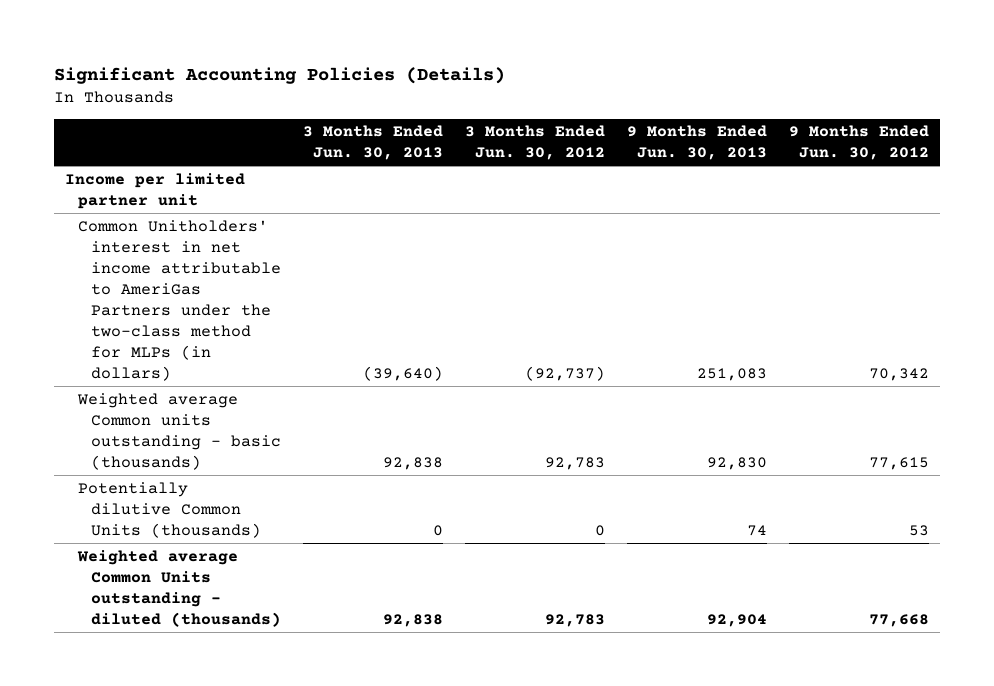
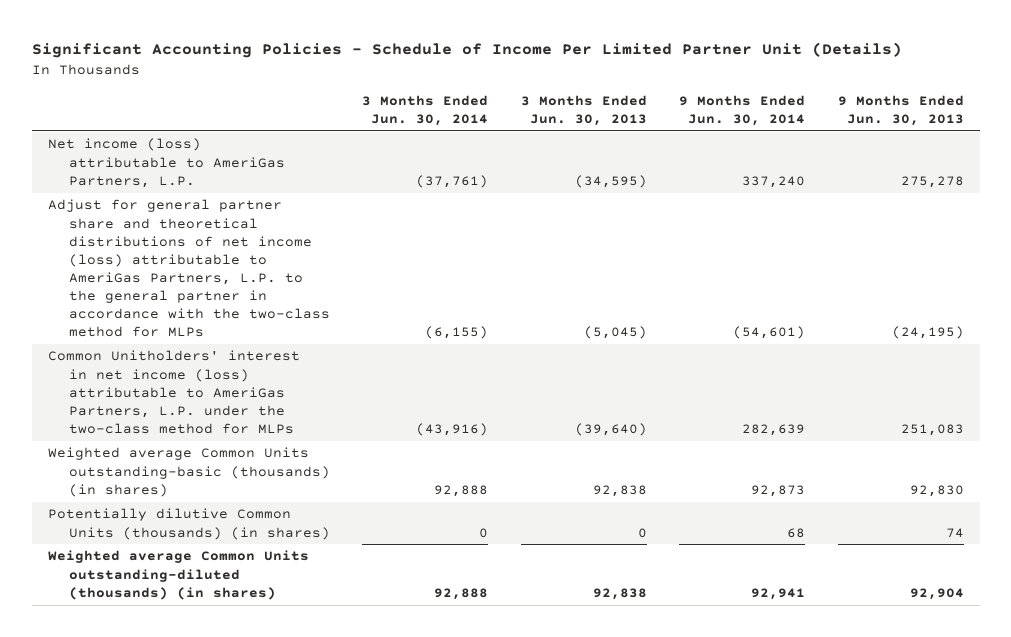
[54,66,506,84] Significant Accounting Policies (Details) -> [31,42,902,59] Significant Accounting Policies - Schedule of Income Per Limited Partner Unit (Details)
[464,125,605,161] 3 Months Ended Jun. 30, 2012 -> none
[788,125,929,161] 9 Months Ended Jun. 30, 2012 -> none
none -> [362,94,489,126] 3 Months Ended Jun. 30, 2014
none -> [679,94,806,126] 9 Months Ended Jun. 30, 2014
[65,172,246,209] Income per limited partner unit -> none
none -> [47,138,285,188] Net income (loss) attributable to AmeriGas Partners, L.P.
none -> [47,199,330,338] Adjust for general partner share and theoretical distributions of net income (loss) attributable to AmeriGas Partners, L.P. to the general partner in accordance with the two-class method for MLPs
[77,219,281,382] Common Unitholders' interest in net income attributable to AmeriGas Partners under the two-class method for MLPs (in dollars) -> [47,350,300,434] Common Unitholders' interest in net income (loss) attributable to AmeriGas Partners, L.P. under the two-class method for MLPs
[76,392,281,470] Weighted average Common units outstanding - basic (thousands) -> [47,447,330,497] Weighted average Common Units outstanding-basic (thousands) (in shares)
[77,481,261,538] Potentially dilutive Common Units (thousands) -> [47,508,330,540] Potentially dilutive Common Units (thousands) (in shares)
[76,549,281,627] Weighted average Common Units outstanding - diluted (thousands) -> [47,550,309,600] Weighted average Common Units outstanding-diluted (thousands) (in shares)

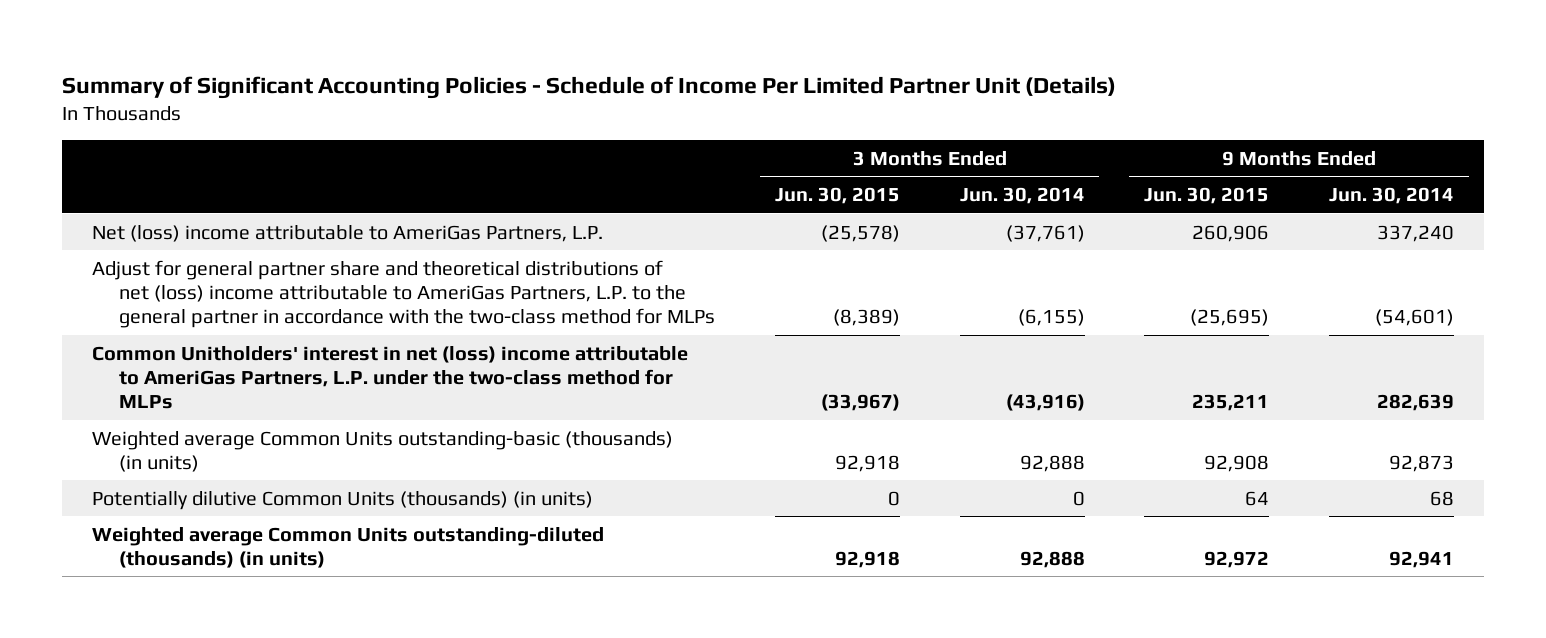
[31,42,902,59] Significant Accounting Policies - Schedule of Income Per Limited Partner Unit (Details) -> [61,76,1116,100] Summary of Significant Accounting Policies - Schedule of Income Per Limited Partner Unit (Details)
[520,94,647,126] 3 Months Ended Jun. 30, 2013 -> none
[837,94,964,126] 9 Months Ended Jun. 30, 2013 -> none
none -> [774,186,900,204] Jun. 30, 2015
none -> [1144,186,1270,204] Jun. 30, 2015
[47,138,285,188] Net income (loss) attributable to AmeriGas Partners, L.P. -> [91,224,603,242] Net (loss) income attributable to AmeriGas Partners, L.P.
[47,199,330,338] Adjust for general partner share and theoretical distributions of net income (loss) attributable to AmeriGas Partners, L.P. to the general partner in accordance with the two-class method for MLPs -> [91,259,715,328] Adjust for general partner share and theoretical distributions of net (loss) income attributable to AmeriGas Partners, L.P. to the general partner in accordance with the two-class method for MLPs
[47,350,300,434] Common Unitholders' interest in net income (loss) attributable to AmeriGas Partners, L.P. under the two-class method for MLPs -> [91,345,688,409] Common Unitholders' interest in net (loss) income attributable to AmeriGas Partners, L.P. under the two-class method for MLPs
[47,447,330,497] Weighted average Common Units outstanding-basic (thousands) (in shares) -> [91,430,673,472] Weighted average Common Units outstanding-basic (thousands) (in units)
[47,508,330,540] Potentially dilutive Common Units (thousands) (in shares) -> [91,490,593,510] Potentially dilutive Common Units (thousands) (in units)
[47,550,309,600] Weighted average Common Units outstanding-diluted (thousands) (in shares) -> [91,526,604,568] Weighted average Common Units outstanding-diluted (thousands) (in units)

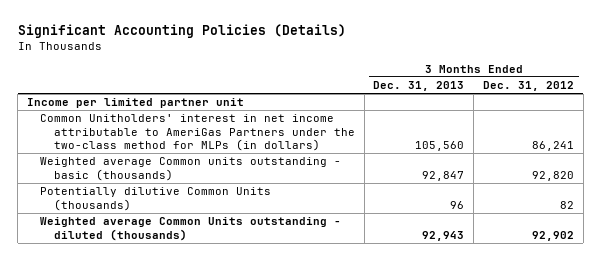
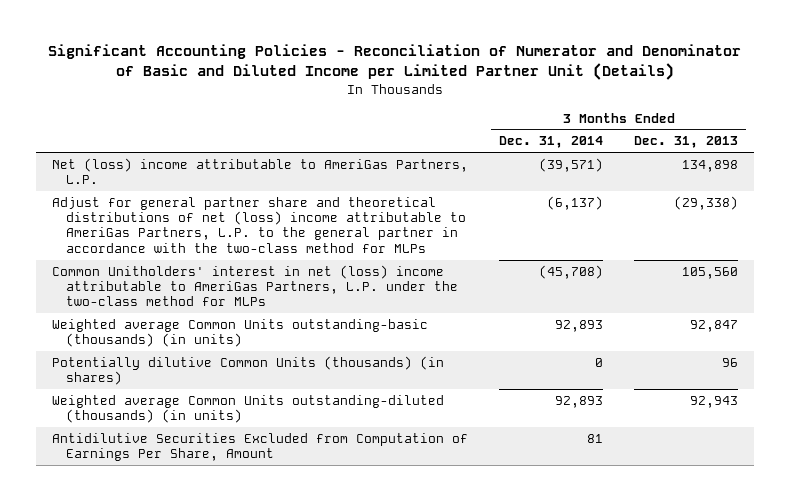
[17,23,346,38] Significant Accounting Policies (Details) -> [47,44,741,81] Significant Accounting Policies - Reconciliation of Numerator and Denominator of Basic and Diluted Income per Limited Partner Unit (Details)
[482,81,574,92] Dec. 31, 2012 -> none
none -> [498,136,603,149] Dec. 31, 2014
[27,98,245,109] Income per limited partner unit -> none
none -> [51,157,468,185] Net (loss) income attributable to AmeriGas Partners, L.P.
none -> [51,196,467,253] Adjust for general partner share and theoretical distributions of net (loss) income attributable to AmeriGas Partners, L.P. to the general partner in accordance with the two-class method for MLPs
[40,114,355,152] Common Unitholders' interest in net income attributable to AmeriGas Partners under the two-class method for MLPs (in dollars) -> [51,264,459,307] Common Unitholders' interest in net (loss) income attributable to AmeriGas Partners, L.P. under the two-class method for MLPs
[40,157,342,181] Weighted average Common units outstanding - basic (thousands) -> [51,318,428,348] Weighted average Common Units outstanding-basic (thousands) (in units)
[40,187,272,211] Potentially dilutive Common Units (thousands) -> [51,355,444,386] Potentially dilutive Common Units (thousands) (in shares)
[40,217,342,241] Weighted average Common Units outstanding - diluted (thousands) -> [51,394,444,424] Weighted average Common Units outstanding-diluted (thousands) (in units)
none -> [51,432,468,462] Antidilutive Securities Excluded from Computation of Earnings Per Share, Amount

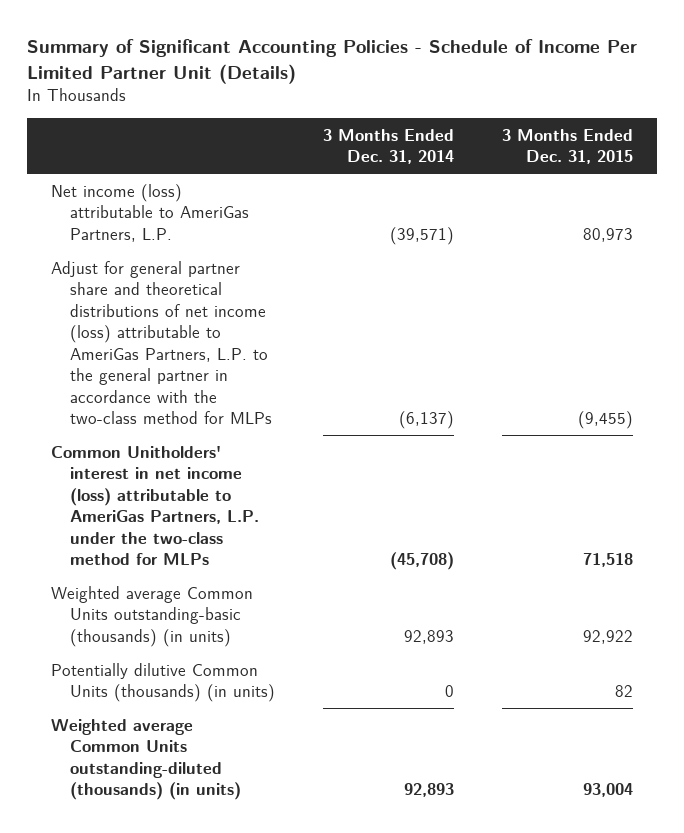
[47,44,741,81] Significant Accounting Policies - Reconciliation of Numerator and Denominator of Basic and Diluted Income per Limited Partner Unit (Details) -> [26,38,637,84] Summary of Significant Accounting Policies - Schedule of Income Per Limited Partner Unit (Details)
[634,136,739,149] Dec. 31, 2013 -> none
none -> [501,128,633,165] 3 Months Ended Dec. 31, 2015
[51,157,468,185] Net (loss) income attributable to AmeriGas Partners, L.P. -> [50,183,249,242] Net income (loss) attributable to AmeriGas Partners, L.P.
[51,196,467,253] Adjust for general partner share and theoretical distributions of net (loss) income attributable to AmeriGas Partners, L.P. to the general partner in accordance with the two-class method for MLPs -> [50,260,272,425] Adjust for general partner share and theoretical distributions of net income (loss) attributable to AmeriGas Partners, L.P. to the general partner in accordance with the two-class method for MLPs
[51,264,459,307] Common Unitholders' interest in net (loss) income attributable to AmeriGas Partners, L.P. under the two-class method for MLPs -> [50,445,259,566] Common Unitholders' interest in net income (loss) attributable to AmeriGas Partners, L.P. under the two-class method for MLPs
[51,355,444,386] Potentially dilutive Common Units (thousands) (in shares) -> [50,662,275,703] Potentially dilutive Common Units (thousands) (in units)
[51,432,468,462] Antidilutive Securities Excluded from Computation of Earnings Per Share, Amount -> none

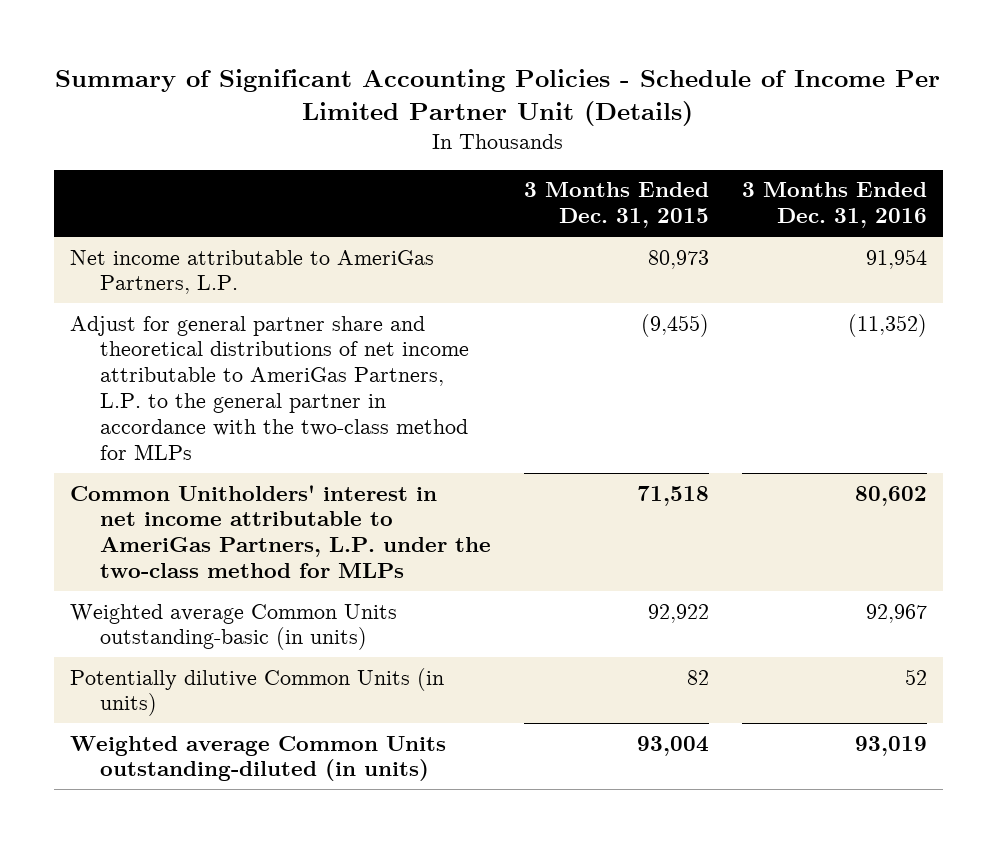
[322,128,454,165] 3 Months Ended Dec. 31, 2014 -> none
none -> [741,182,927,229] 3 Months Ended Dec. 31, 2016
[50,183,249,242] Net income (loss) attributable to AmeriGas Partners, L.P. -> [70,249,435,295] Net income attributable to AmeriGas Partners, L.P.
[50,260,272,425] Adjust for general partner share and theoretical distributions of net income (loss) attributable to AmeriGas Partners, L.P. to the general partner in accordance with the two-class method for MLPs -> [70,315,470,461] Adjust for general partner share and theoretical distributions of net income attributable to AmeriGas Partners, L.P. to the general partner in accordance with the two-class method for MLPs
[50,445,259,566] Common Unitholders' interest in net income (loss) attributable to AmeriGas Partners, L.P. under the two-class method for MLPs -> [70,484,492,579] Common Unitholders' interest in net income attributable to AmeriGas Partners, L.P. under the two-class method for MLPs
[50,585,253,647] Weighted average Common Units outstanding-basic (thousands) (in units) -> [70,603,398,651] Weighted average Common Units outstanding-basic (in units)
[50,662,275,703] Potentially dilutive Common Units (thousands) (in units) -> [70,667,445,717] Potentially dilutive Common Units (in units)
[50,718,241,801] Weighted average Common Units outstanding-diluted (thousands) (in units) -> [70,735,447,782] Weighted average Common Units outstanding-diluted (in units)

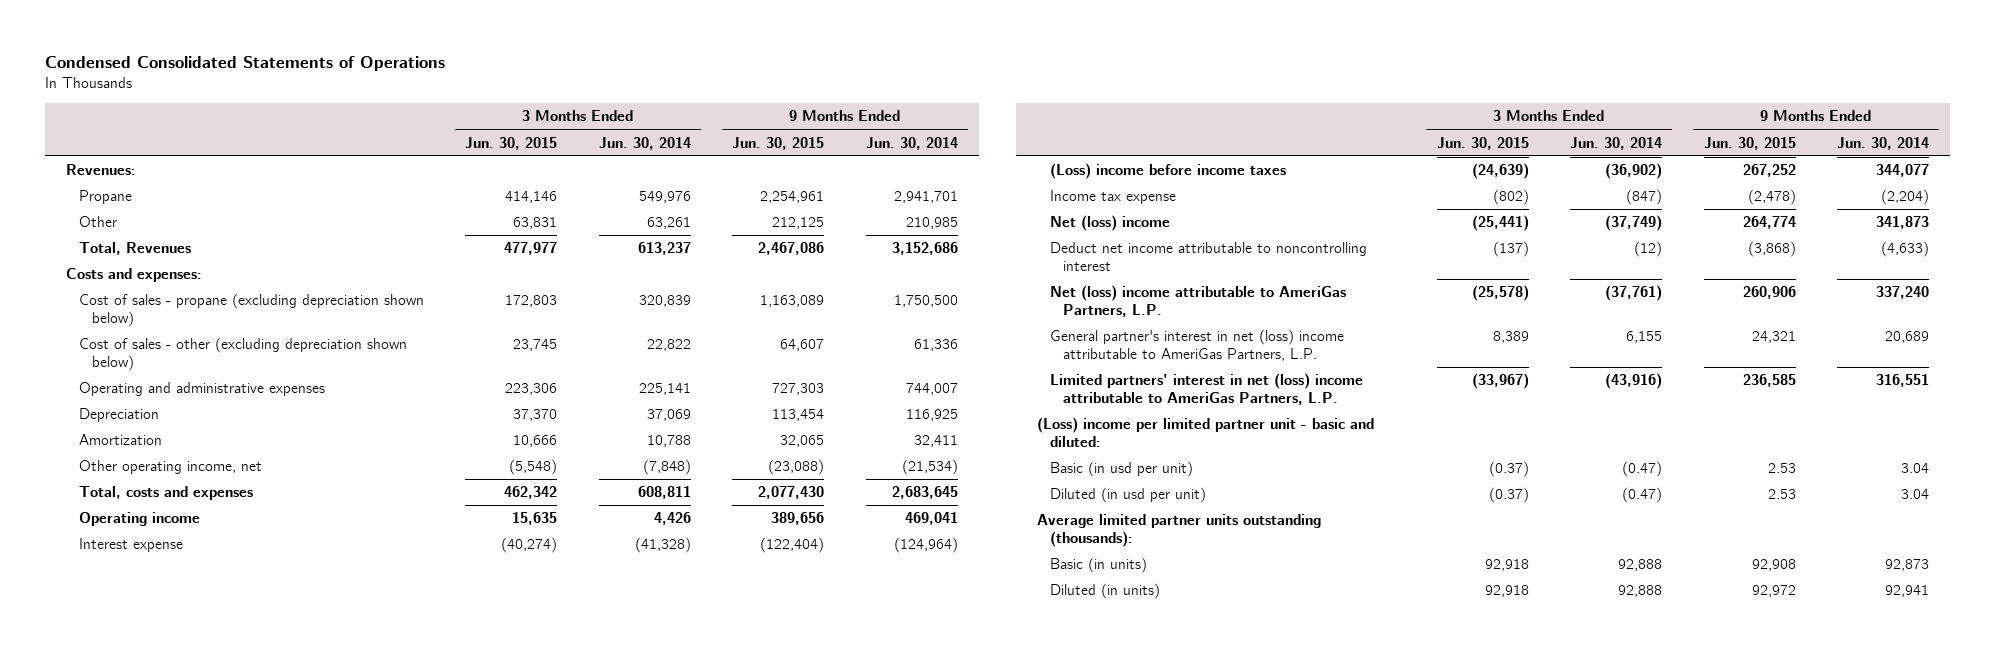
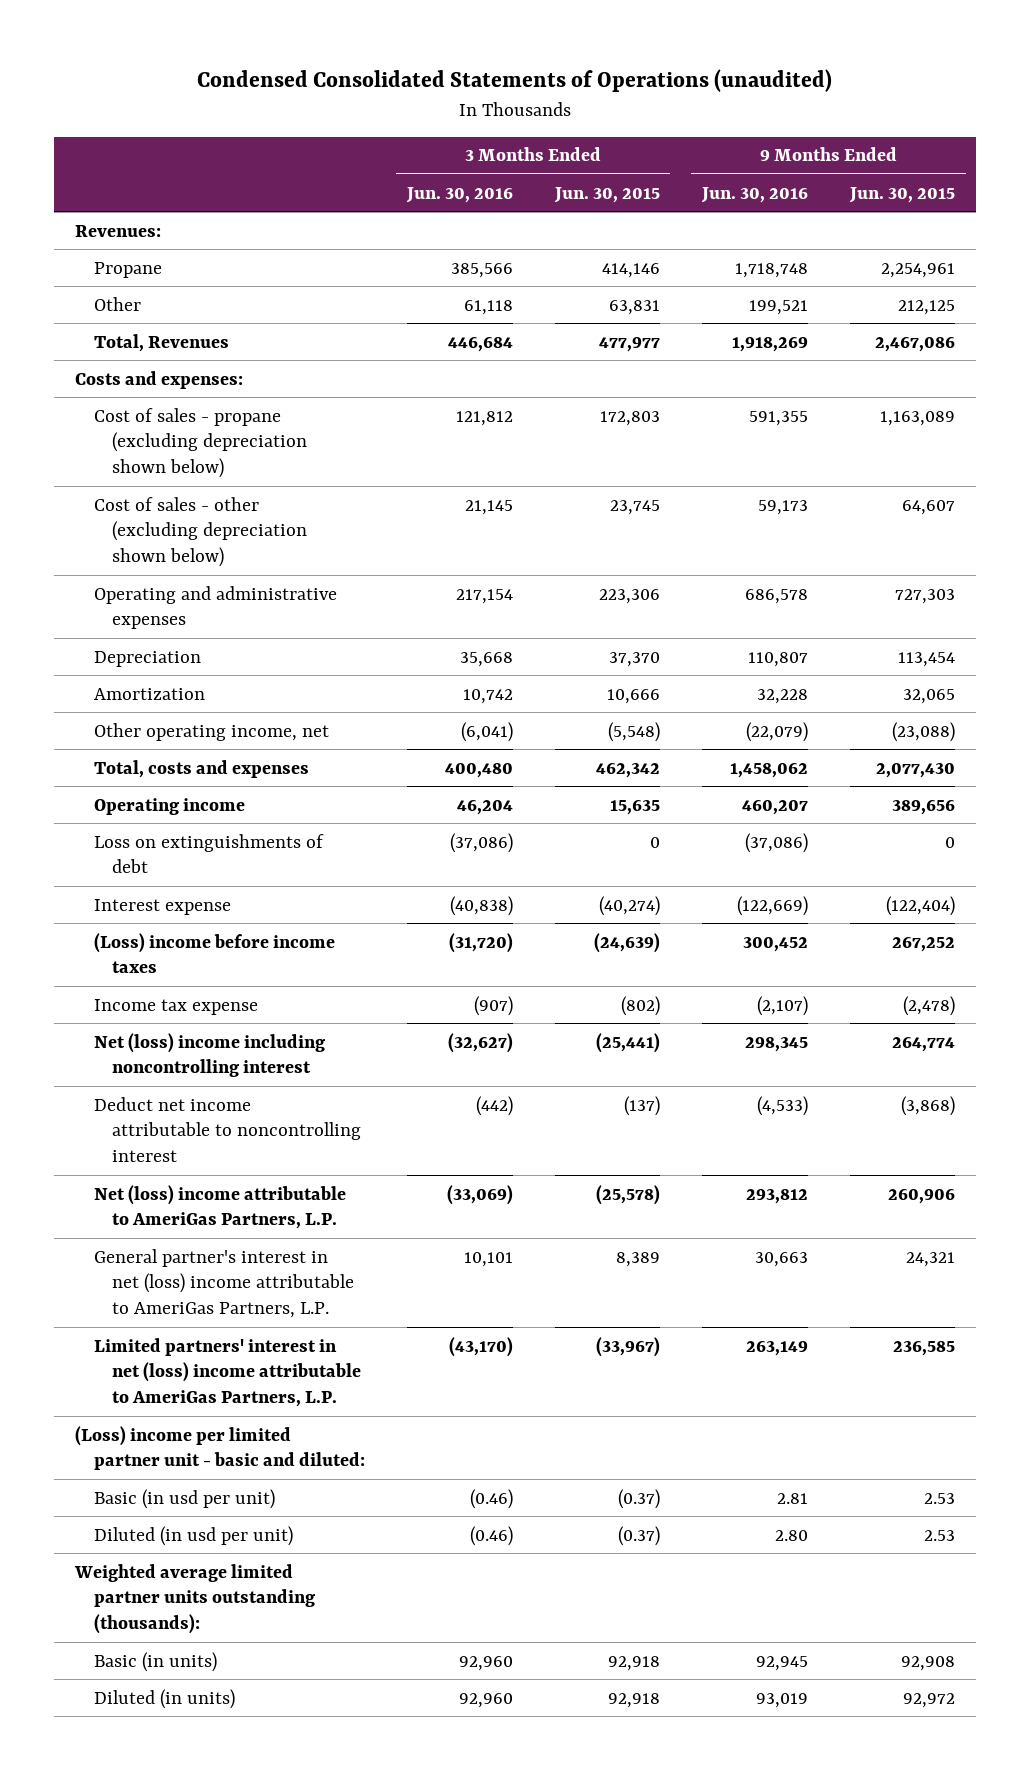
[44,56,445,72] Condensed Consolidated Statements of Operations -> [197,69,833,93] Condensed Consolidated Statements of Operations (unaudited)
[598,136,691,150] Jun. 30, 2014 -> none
[865,136,958,150] Jun. 30, 2014 -> none
none -> [405,186,513,203] Jun. 30, 2016
none -> [700,186,808,203] Jun. 30, 2016
none -> [93,833,324,874] Loss on extinguishments of debt
[1050,215,1171,232] Net (loss) income -> [93,1032,325,1078] Net (loss) income including noncontrolling interest
[1036,514,1321,547] Average limited partner units outstanding (thousands): -> [74,1563,315,1635] Weighted average limited partner units outstanding (thousands):

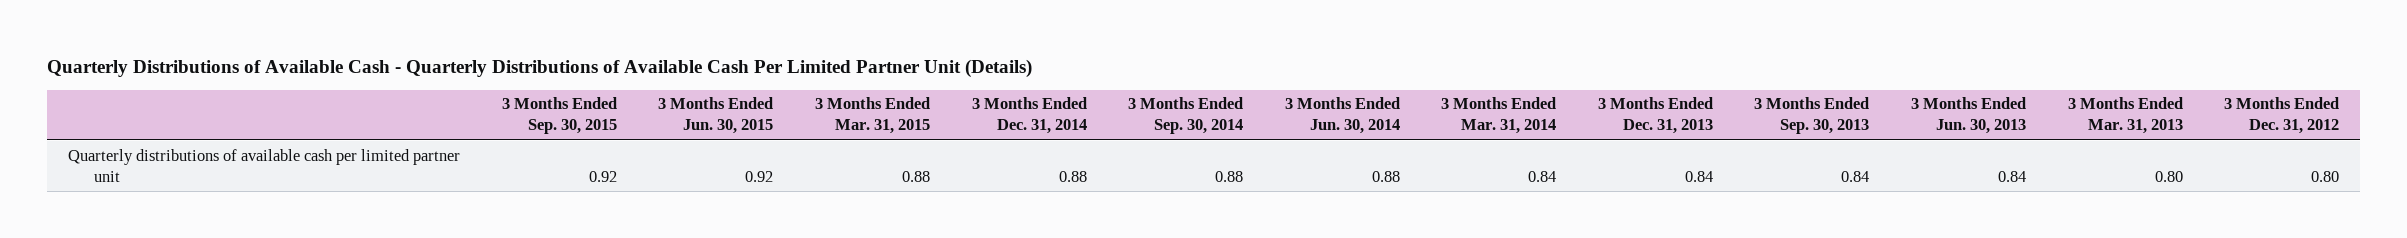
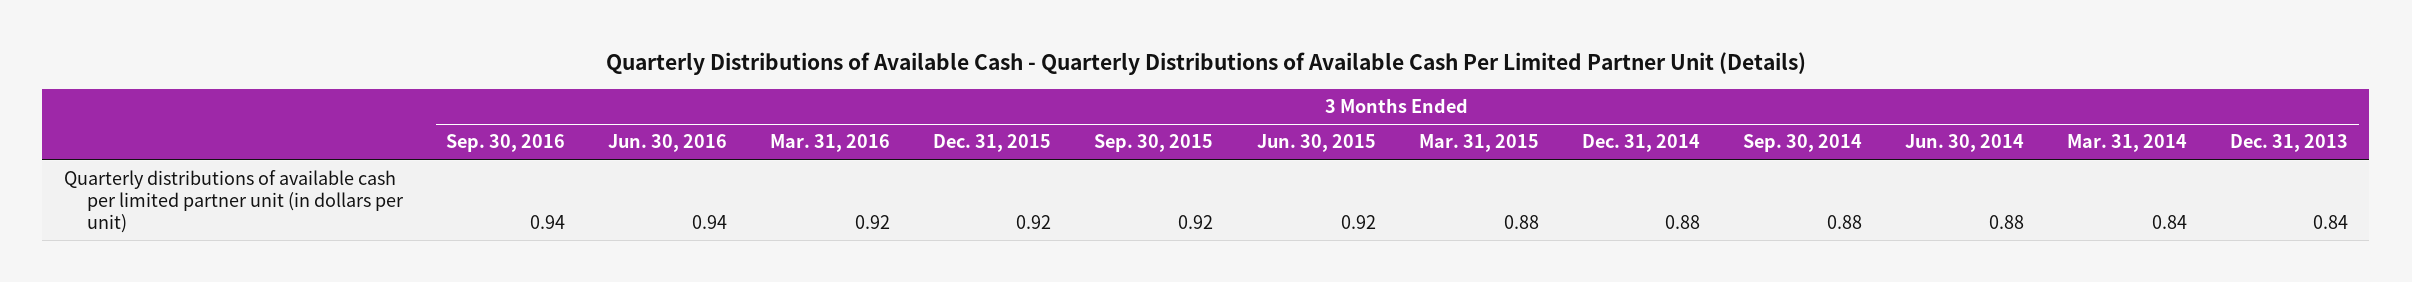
[1754,97,1870,135] 3 Months Ended Sep. 30, 2013 -> none
[1910,97,2026,135] 3 Months Ended Jun. 30, 2013 -> none
[2067,97,2183,135] 3 Months Ended Mar. 31, 2013 -> none
[2224,97,2340,135] 3 Months Ended Dec. 31, 2012 -> none
none -> [446,134,566,153] Sep. 30, 2016
none -> [608,134,728,153] Jun. 30, 2016
none -> [770,134,891,153] Mar. 31, 2016
none -> [933,134,1052,153] Dec. 31, 2015
[68,148,461,182] Quarterly distributions of available cash per limited partner unit -> [63,170,405,234] Quarterly distributions of available cash per limited partner unit (in dollars per unit)

